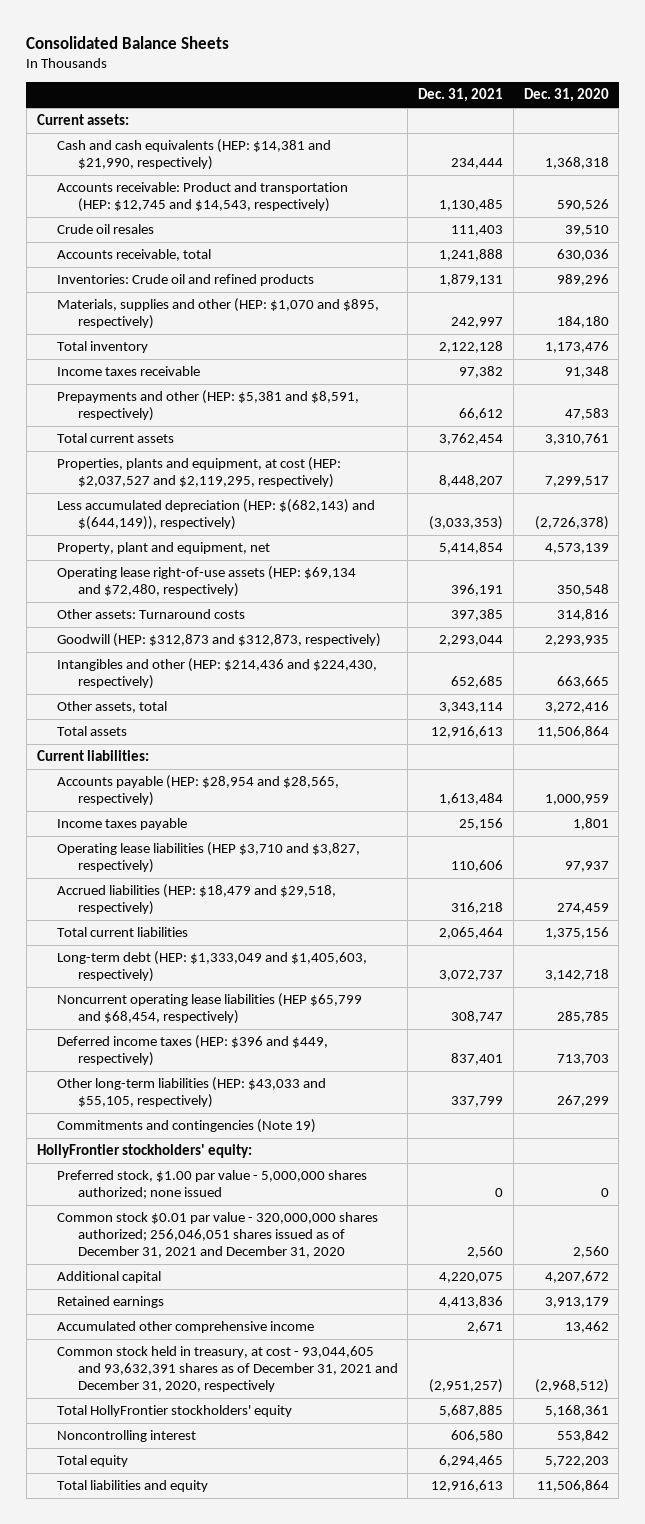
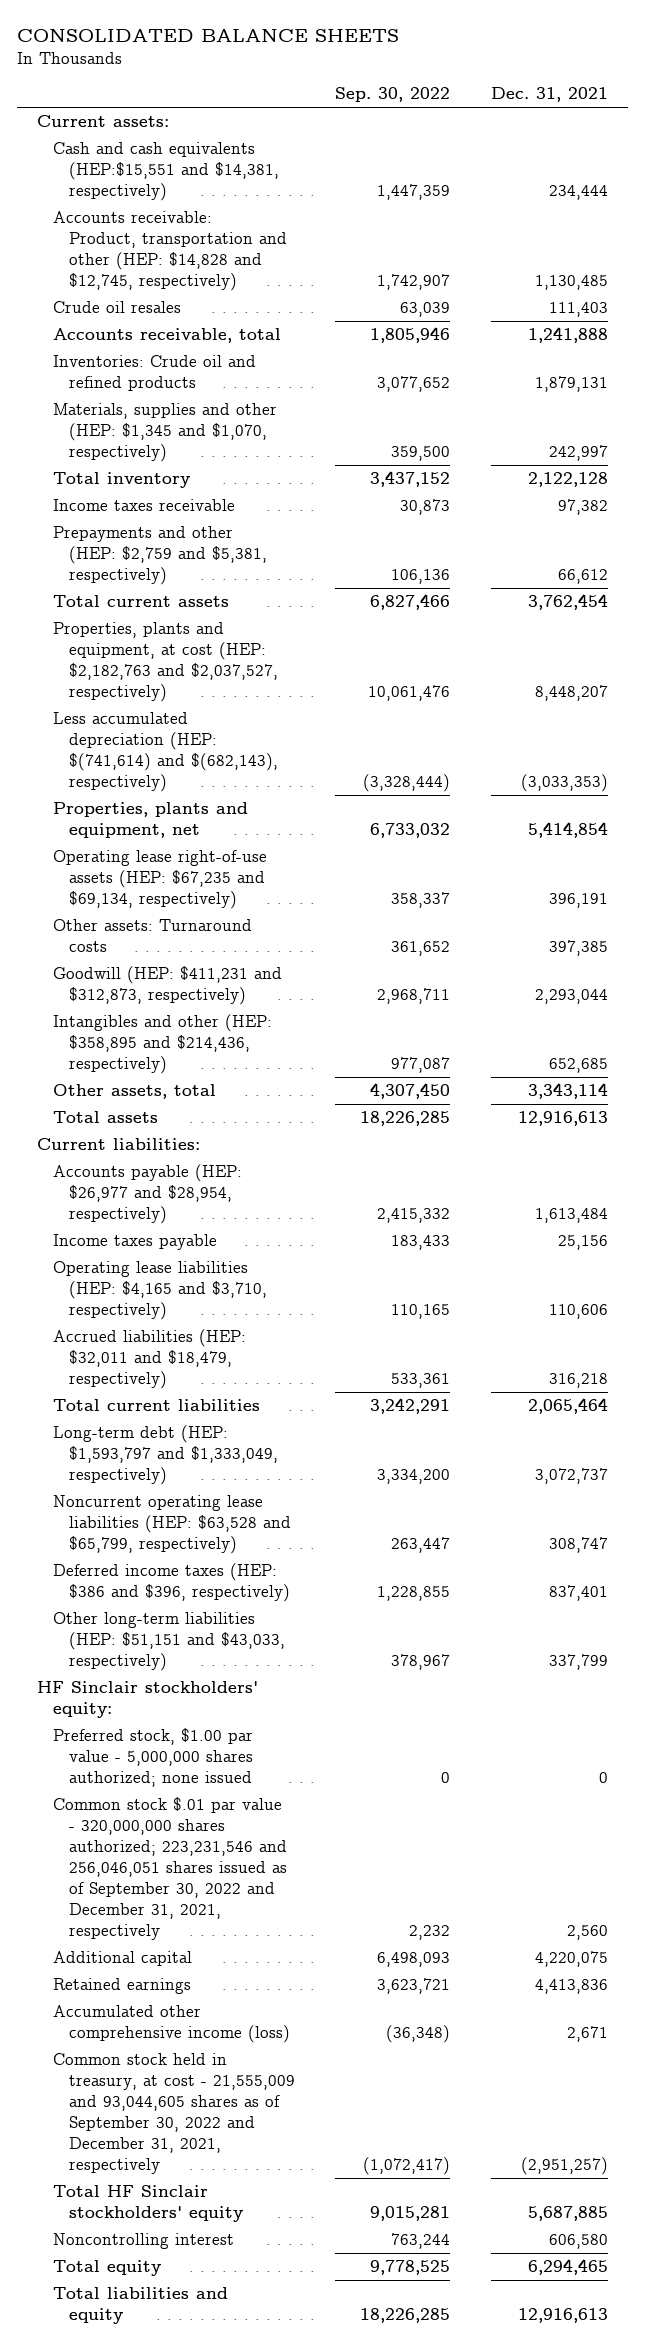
[26,35,230,49] Consolidated Balance Sheets -> [16,29,399,43] CONSOLIDATED BALANCE SHEETS
[523,88,609,103] Dec. 31, 2020 -> none
none -> [335,87,451,103] Sep. 30, 2022
[57,139,332,170] Cash and cash equivalents (HEP: $14,381 and $21,990, respectively) -> [52,141,279,202] Cash and cash equivalents (HEP:$15,551 and $14,381, respectively)
[57,182,349,212] Accounts receivable: Product and transportation (HEP: $12,745 and $14,543, respectively) -> [52,210,287,292] Accounts receivable: Product, transportation and other (HEP: $14,828 and $12,745, respectively)
[57,298,380,329] Materials, supplies and other (HEP: $1,070 and $895, respectively) -> [52,402,277,463] Materials, supplies and other (HEP: $1,345 and $1,070, respectively)
[57,390,360,421] Prepayments and other (HEP: $5,381 and $8,591, respectively) -> [52,525,267,586] Prepayments and other (HEP: $2,759 and $5,381, respectively)
[57,457,342,488] Properties, plants and equipment, at cost (HEP: $2,037,527 and $2,119,295, respectively) -> [52,621,278,703] Properties, plants and equipment, at cost (HEP: $2,182,763 and $2,037,527, respectively)
[57,499,376,530] Less accumulated depreciation (HEP: $(682,143) and $(644,149)), respectively) -> [52,711,278,793] Less accumulated depreciation (HEP: $(741,614) and $(682,143), respectively)
[57,542,271,555] Property, plant and equipment, net -> [52,801,248,839] Properties, plants and equipment, net
[57,566,357,597] Operating lease right-of-use assets (HEP: $69,134 and $72,480, respectively) -> [52,849,267,910] Operating lease right-of-use assets (HEP: $67,235 and $69,134, respectively)
[57,633,382,648] Goodwill (HEP: $312,873 and $312,873, respectively) -> [52,965,282,1006] Goodwill (HEP: $411,231 and $312,873, respectively)
[57,658,378,689] Intangibles and other (HEP: $214,436 and $224,430, respectively) -> [52,1013,272,1075] Intangibles and other (HEP: $358,895 and $214,436, respectively)
[57,775,340,806] Accounts payable (HEP: $28,954 and $28,565, respectively) -> [52,1163,242,1225] Accounts payable (HEP: $26,977 and $28,954, respectively)
[57,842,361,873] Operating lease liabilities (HEP $3,710 and $3,827, respectively) -> [52,1260,267,1321] Operating lease liabilities (HEP: $4,165 and $3,710, respectively)
[57,884,337,915] Accrued liabilities (HEP: $18,479 and $29,518, respectively) -> [52,1328,246,1390] Accrued liabilities (HEP: $32,011 and $18,479, respectively)
[57,1119,317,1134] Commitments and contingencies (Note 19) -> none
[57,951,368,982] Long-term debt (HEP: $1,333,049 and $1,405,603, respectively) -> [52,1424,278,1486] Long-term debt (HEP: $1,593,797 and $1,333,049, respectively)
[57,993,363,1024] Noncurrent operating lease liabilities (HEP $65,799 and $68,454, respectively) -> [52,1494,291,1555] Noncurrent operating lease liabilities (HEP: $63,528 and $65,799, respectively)
[57,1035,329,1066] Deferred income taxes (HEP: $396 and $449, respectively) -> [52,1562,290,1603] Deferred income taxes (HEP: $386 and $396, respectively)
[57,1077,327,1108] Other long-term liabilities (HEP: $43,033 and $55,105, respectively) -> [52,1611,285,1672] Other long-term liabilities (HEP: $51,151 and $43,033, respectively)
[36,1144,252,1159] HollyFrontier stockholders' equity: -> [36,1680,258,1719] HF Sinclair stockholders' equity:
[57,1212,379,1258] Common stock $0.01 par value - 320,000,000 shares authorized; 256,046,051 shares issued as of December 31, 2021 and December 31, 2020 -> [52,1796,287,1941] Common stock $.01 par value - 320,000,000 shares authorized; 223,231,546 and 256,046,051 shares issued as of September 30, 2022 and December 31, 2021, respectively
[57,1321,315,1334] Accumulated other comprehensive income -> [52,2004,290,2044] Accumulated other comprehensive income (loss)
[57,1346,398,1392] Common stock held in treasury, at cost - 93,044,605 and 93,632,391 shares as of December 31, 2021 and December 31, 2020, respectively -> [52,2052,295,2175] Common stock held in treasury, at cost - 21,555,009 and 93,044,605 shares as of September 30, 2022 and December 31, 2021, respectively
[57,1405,293,1418] Total HollyFrontier stockholders' equity -> [52,2184,243,2223] Total HF Sinclair stockholders' equity

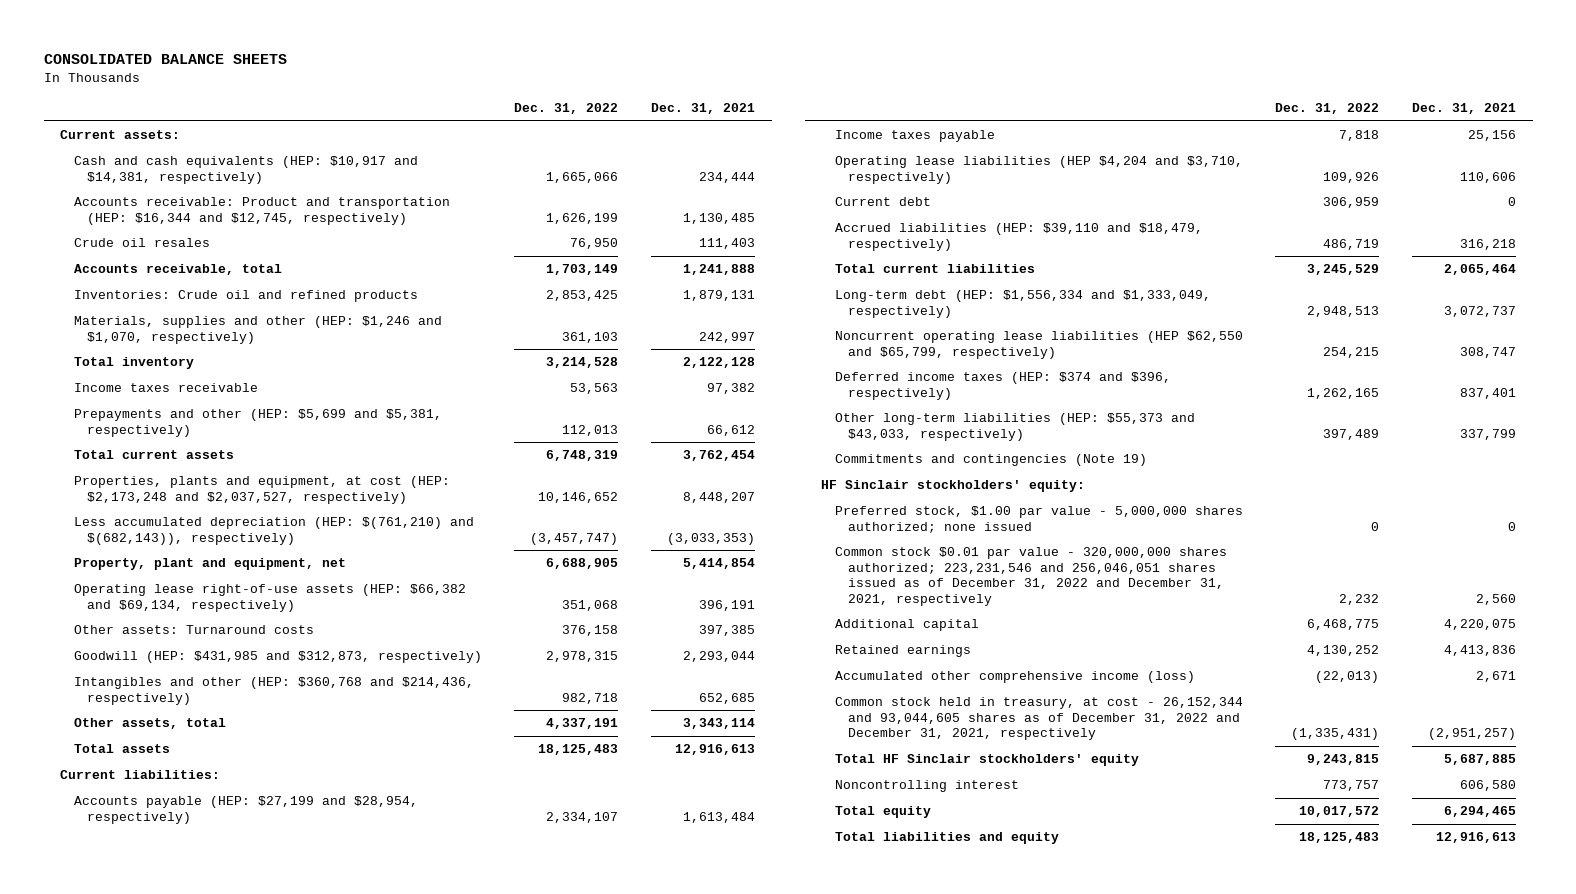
[335,87,451,103] Sep. 30, 2022 -> none
none -> [514,103,619,115] Dec. 31, 2022
[52,141,279,202] Cash and cash equivalents (HEP:$15,551 and $14,381, respectively) -> [73,156,418,184] Cash and cash equivalents (HEP: $10,917 and $14,381, respectively)
[52,210,287,292] Accounts receivable: Product, transportation and other (HEP: $14,828 and $12,745, respectively) -> [73,197,450,225] Accounts receivable: Product and transportation (HEP: $16,344 and $12,745, respectively)
[52,402,277,463] Materials, supplies and other (HEP: $1,345 and $1,070, respectively) -> [73,316,442,344] Materials, supplies and other (HEP: $1,246 and $1,070, respectively)
[52,525,267,586] Prepayments and other (HEP: $2,759 and $5,381, respectively) -> [73,409,442,437] Prepayments and other (HEP: $5,699 and $5,381, respectively)
[52,621,278,703] Properties, plants and equipment, at cost (HEP: $2,182,763 and $2,037,527, respectively) -> [73,476,450,504] Properties, plants and equipment, at cost (HEP: $2,173,248 and $2,037,527, respectively)
[52,711,278,793] Less accumulated depreciation (HEP: $(741,614) and $(682,143), respectively) -> [73,517,474,545] Less accumulated depreciation (HEP: $(761,210) and $(682,143)), respectively)
[52,801,248,839] Properties, plants and equipment, net -> [73,558,346,571] Property, plant and equipment, net
[52,849,267,910] Operating lease right-of-use assets (HEP: $67,235 and $69,134, respectively) -> [73,584,466,612] Operating lease right-of-use assets (HEP: $66,382 and $69,134, respectively)
[52,965,282,1006] Goodwill (HEP: $411,231 and $312,873, respectively) -> [73,651,482,664] Goodwill (HEP: $431,985 and $312,873, respectively)
[52,1013,272,1075] Intangibles and other (HEP: $358,895 and $214,436, respectively) -> [73,677,474,705] Intangibles and other (HEP: $360,768 and $214,436, respectively)
[52,1163,242,1225] Accounts payable (HEP: $26,977 and $28,954, respectively) -> [73,796,418,824] Accounts payable (HEP: $27,199 and $28,954, respectively)
[52,1260,267,1321] Operating lease liabilities (HEP: $4,165 and $3,710, respectively) -> [834,156,1243,184] Operating lease liabilities (HEP $4,204 and $3,710, respectively)
none -> [834,197,931,207] Current debt
[52,1328,246,1390] Accrued liabilities (HEP: $32,011 and $18,479, respectively) -> [834,223,1203,251] Accrued liabilities (HEP: $39,110 and $18,479, respectively)
[52,1424,278,1486] Long-term debt (HEP: $1,593,797 and $1,333,049, respectively) -> [834,290,1211,318] Long-term debt (HEP: $1,556,334 and $1,333,049, respectively)
[52,1494,291,1555] Noncurrent operating lease liabilities (HEP: $63,528 and $65,799, respectively) -> [834,331,1243,359] Noncurrent operating lease liabilities (HEP $62,550 and $65,799, respectively)
[52,1562,290,1603] Deferred income taxes (HEP: $386 and $396, respectively) -> [834,372,1171,400] Deferred income taxes (HEP: $374 and $396, respectively)
[52,1611,285,1672] Other long-term liabilities (HEP: $51,151 and $43,033, respectively) -> [834,413,1195,441] Other long-term liabilities (HEP: $55,373 and $43,033, respectively)
none -> [834,454,1147,467] Commitments and contingencies (Note 19)
[52,1796,287,1941] Common stock $.01 par value - 320,000,000 shares authorized; 223,231,546 and 256,046,051 shares issued as of September 30, 2022 and December 31, 2021, respectively -> [834,547,1227,606] Common stock $0.01 par value - 320,000,000 shares authorized; 223,231,546 and 256,046,051 shares issued as of December 31, 2022 and December 31, 2021, respectively
[52,2052,295,2175] Common stock held in treasury, at cost - 21,555,009 and 93,044,605 shares as of September 30, 2022 and December 31, 2021, respectively -> [834,697,1243,741] Common stock held in treasury, at cost - 26,152,344 and 93,044,605 shares as of December 31, 2022 and December 31, 2021, respectively

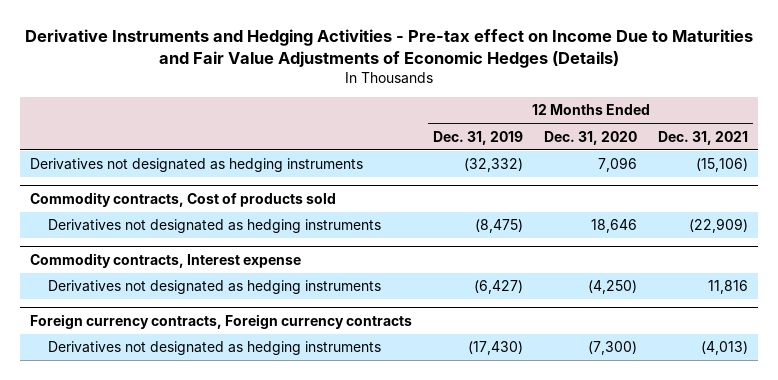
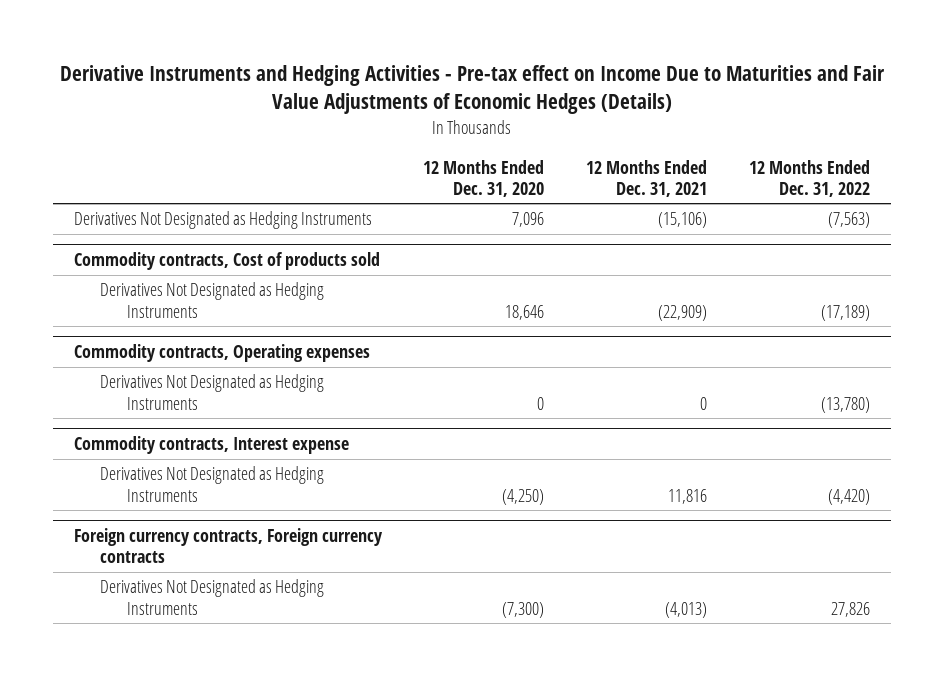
[433,130,524,145] Dec. 31, 2019 -> none
none -> [748,159,870,197] 12 Months Ended Dec. 31, 2022
[30,158,364,173] Derivatives not designated as hedging instruments -> [73,211,372,230] Derivatives Not Designated as Hedging Instruments
[48,219,382,234] Derivatives not designated as hedging instruments -> [100,282,325,318] Derivatives Not Designated as Hedging Instruments
none -> [73,344,370,363] Commodity contracts, Operating expenses
none -> [100,374,325,410] Derivatives Not Designated as Hedging Instruments
[48,280,382,295] Derivatives not designated as hedging instruments -> [100,466,325,502] Derivatives Not Designated as Hedging Instruments
[48,341,382,356] Derivatives not designated as hedging instruments -> [100,579,325,615] Derivatives Not Designated as Hedging Instruments

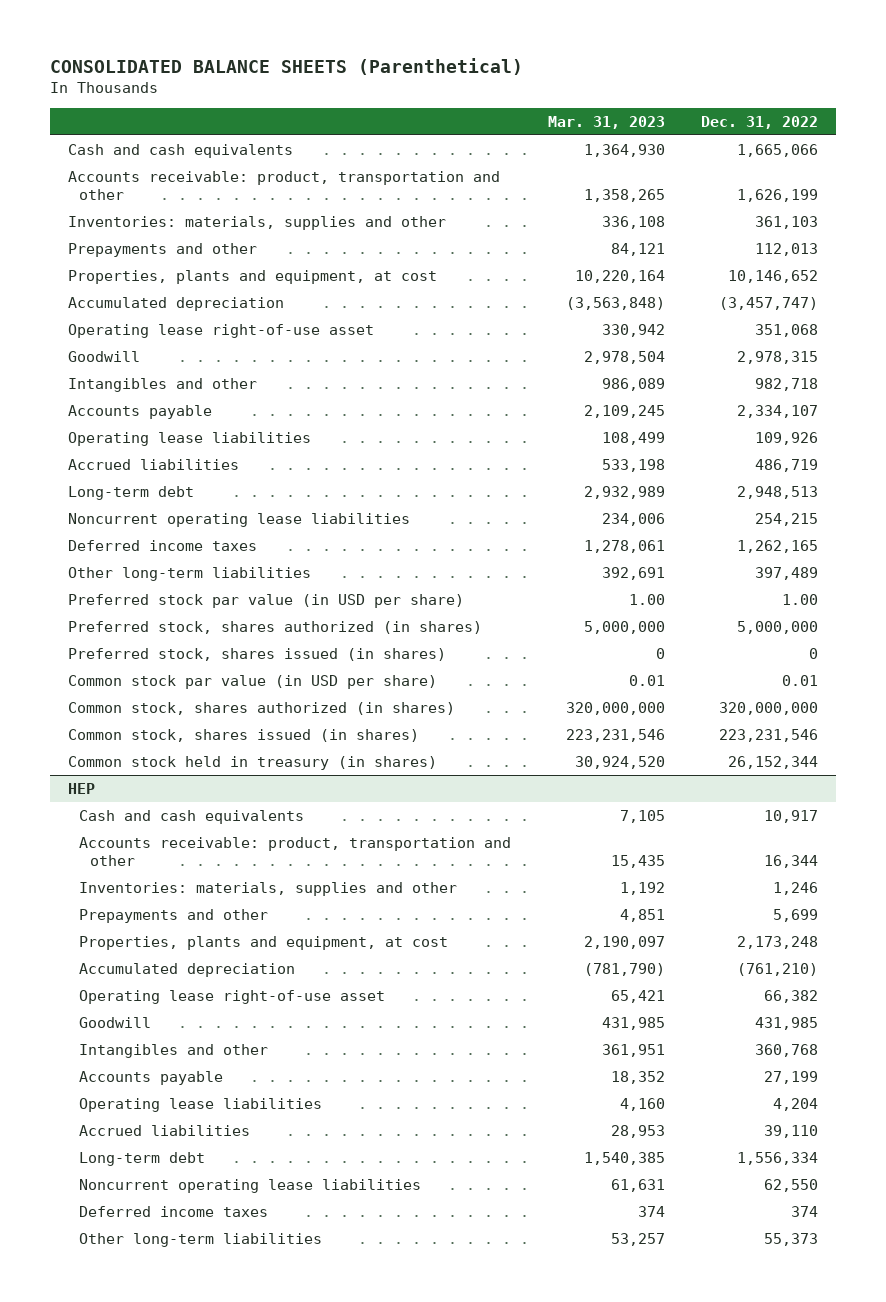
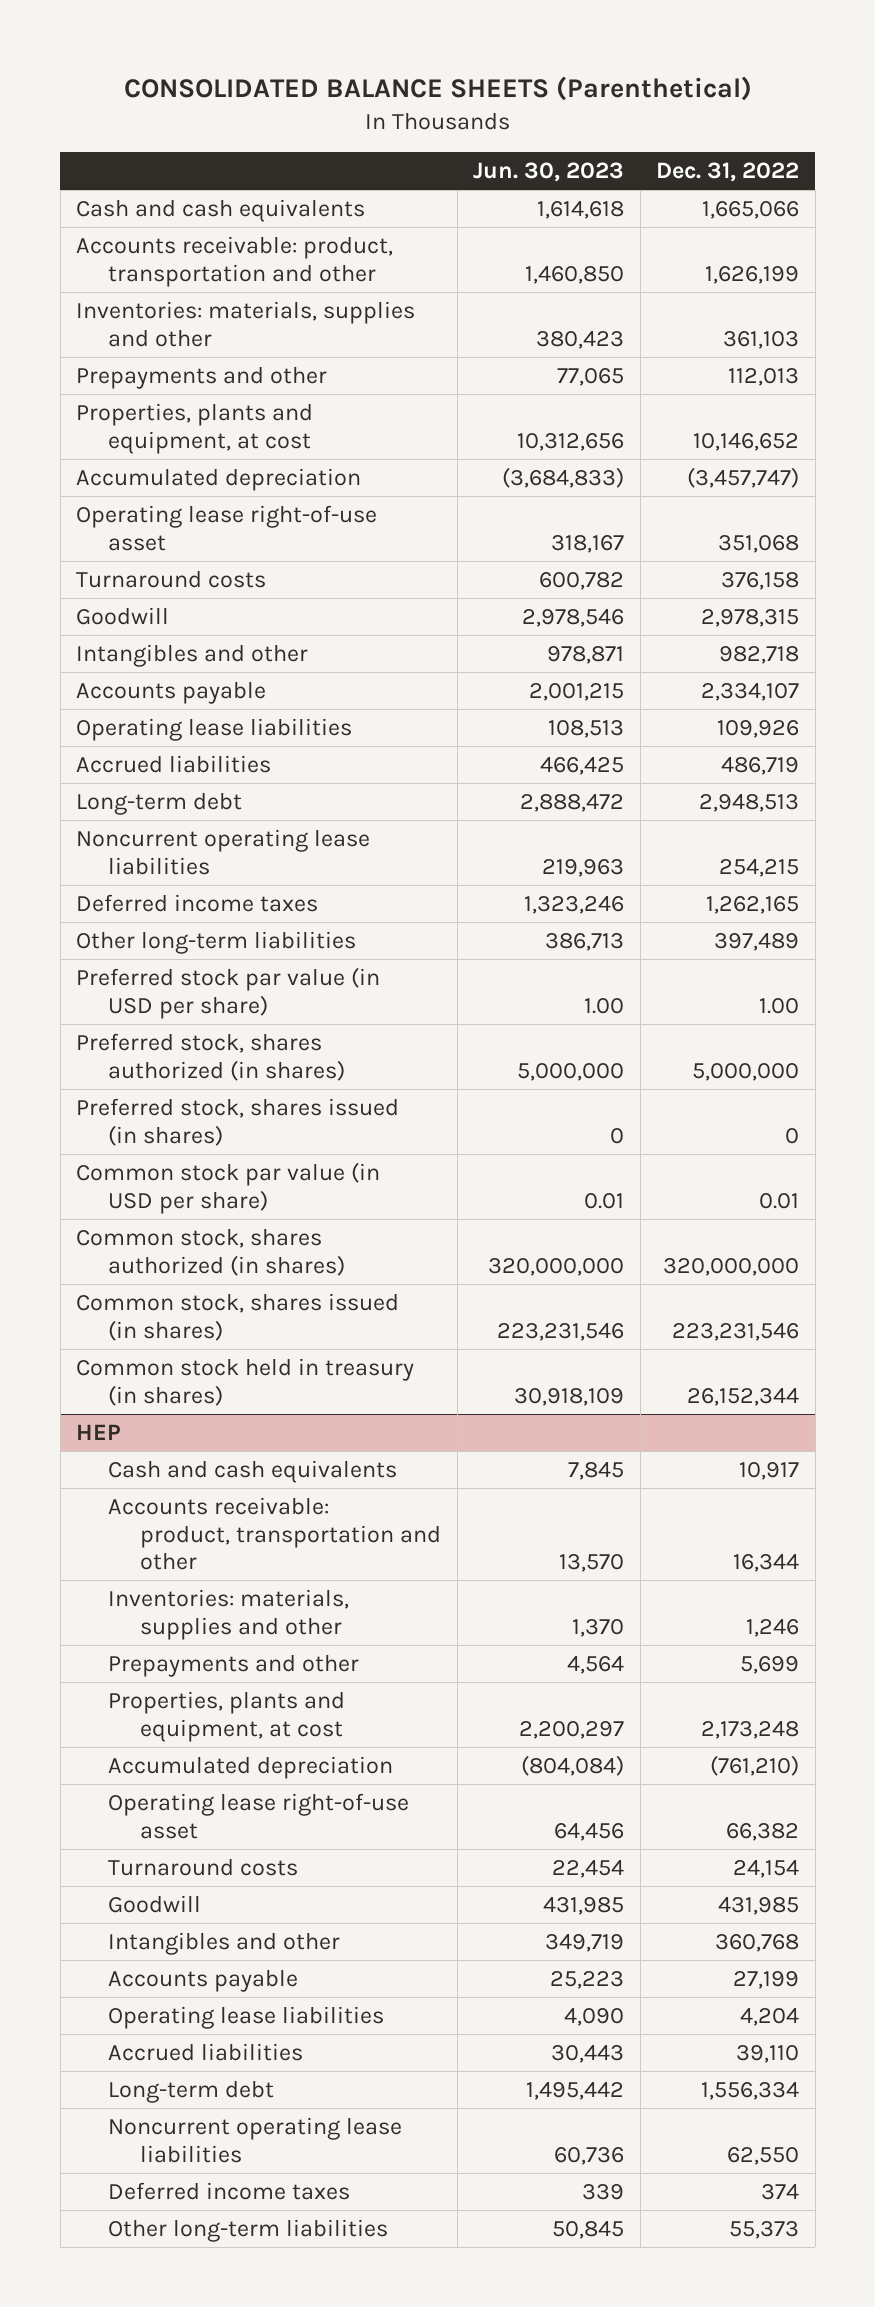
[547,115,665,129] Mar. 31, 2023 -> none
none -> [473,162,625,183] Jun. 30, 2023
none -> [76,569,267,588] Turnaround costs
none -> [108,1857,299,1876] Turnaround costs

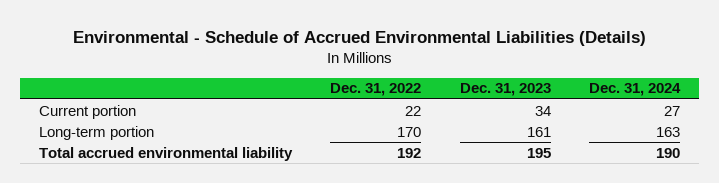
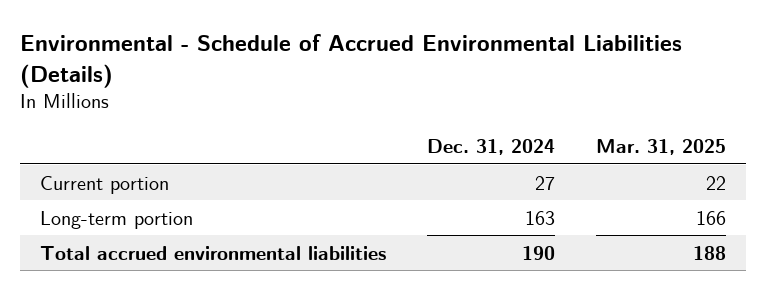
[330,83,422,97] Dec. 31, 2022 -> none
[459,83,551,97] Dec. 31, 2023 -> none
none -> [595,138,726,155] Mar. 31, 2025
[38,146,293,161] Total accrued environmental liability -> [40,245,387,260] Total accrued environmental liabilities

